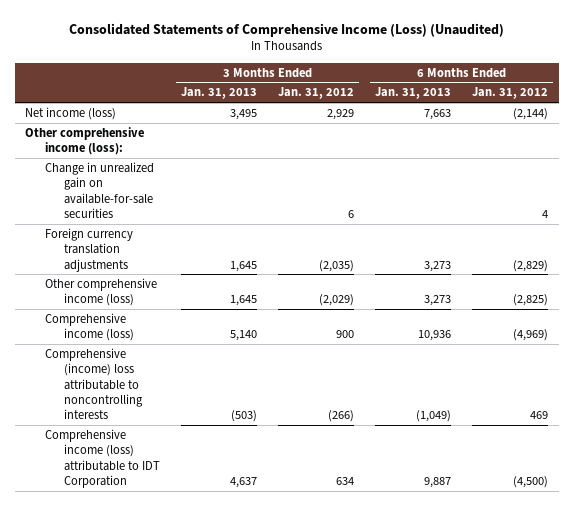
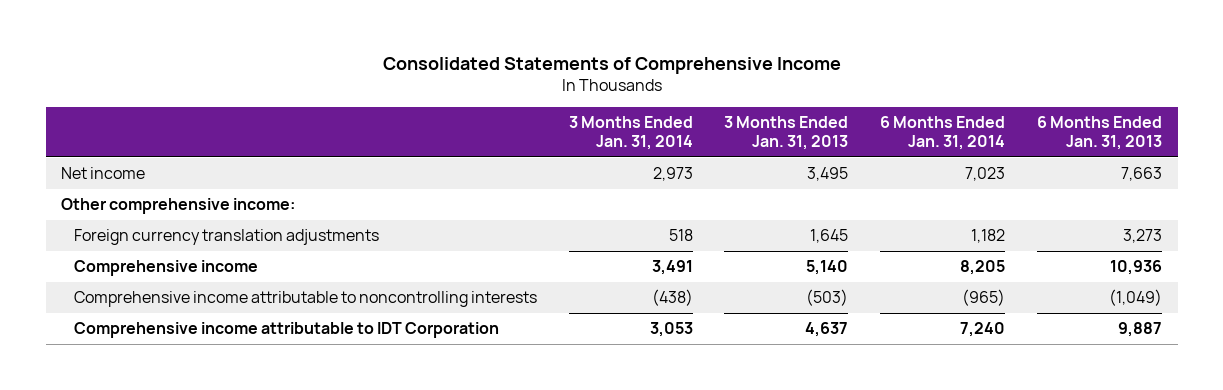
[68,22,504,37] Consolidated Statements of Comprehensive Income (Loss) (Unaudited) -> [382,57,841,75] Consolidated Statements of Comprehensive Income
[278,87,355,100] Jan. 31, 2012 -> none
[472,87,549,100] Jan. 31, 2012 -> none
none -> [568,116,693,151] 3 Months Ended Jan. 31, 2014
none -> [880,116,1006,151] 6 Months Ended Jan. 31, 2014
[44,161,154,218] Change in unrealized gain on available-for-sale securities -> none
[25,106,117,120] Net income (loss) -> [61,167,146,180] Net income
[25,126,145,156] Other comprehensive income (loss): -> [61,198,296,215] Other comprehensive income:
[44,277,157,307] Other comprehensive income (loss) -> none
[44,312,135,342] Comprehensive income (loss) -> [73,260,258,277] Comprehensive income
[44,347,144,420] Comprehensive (income) loss attributable to noncontrolling interests -> [73,291,537,308] Comprehensive income attributable to noncontrolling interests
[44,428,161,488] Comprehensive income (loss) attributable to IDT Corporation -> [73,322,499,339] Comprehensive income attributable to IDT Corporation

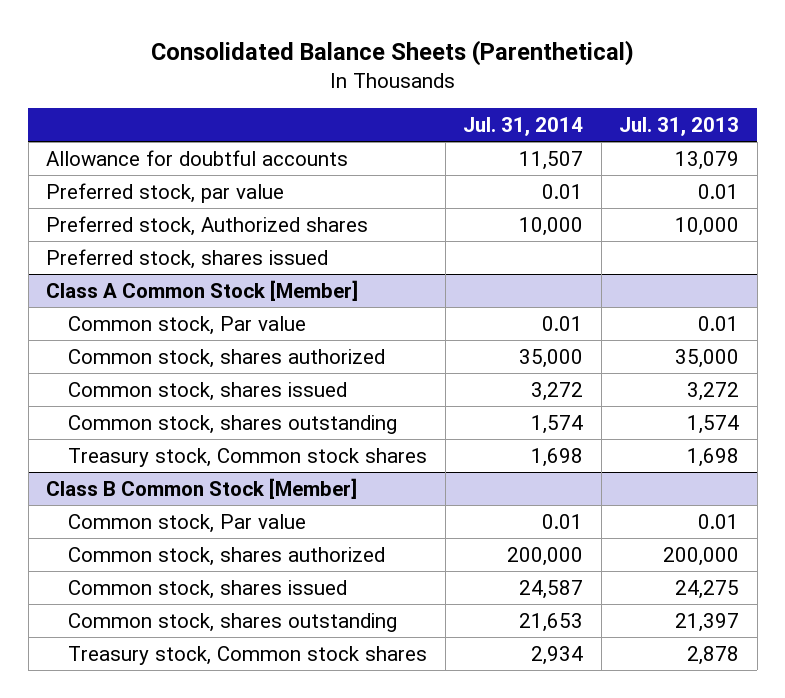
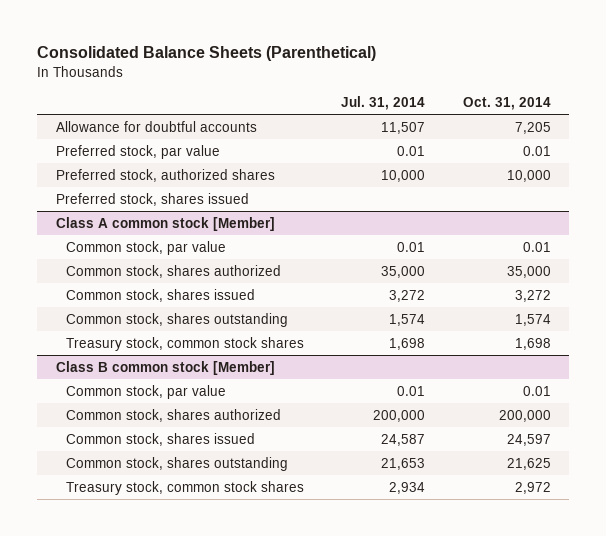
[619,117,740,137] Jul. 31, 2013 -> none
none -> [462,97,551,111] Oct. 31, 2014
[46,215,369,236] Preferred stock, Authorized shares -> [55,168,275,182] Preferred stock, authorized shares
[46,279,359,301] Class A Common Stock [Member] -> [55,216,275,231] Class A common stock [Member]
[68,315,307,335] Common stock, Par value -> [66,240,227,255] Common stock, par value
[68,447,428,467] Treasury stock, Common stock shares -> [66,336,305,351] Treasury stock, common stock shares
[46,477,358,499] Class B Common Stock [Member] -> [55,360,275,375] Class B common stock [Member]
[68,513,307,533] Common stock, Par value -> [66,384,227,399] Common stock, par value
[68,645,428,665] Treasury stock, Common stock shares -> [66,480,305,495] Treasury stock, common stock shares

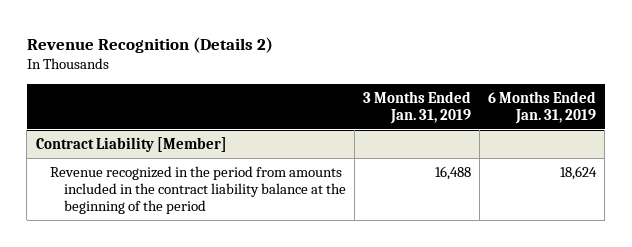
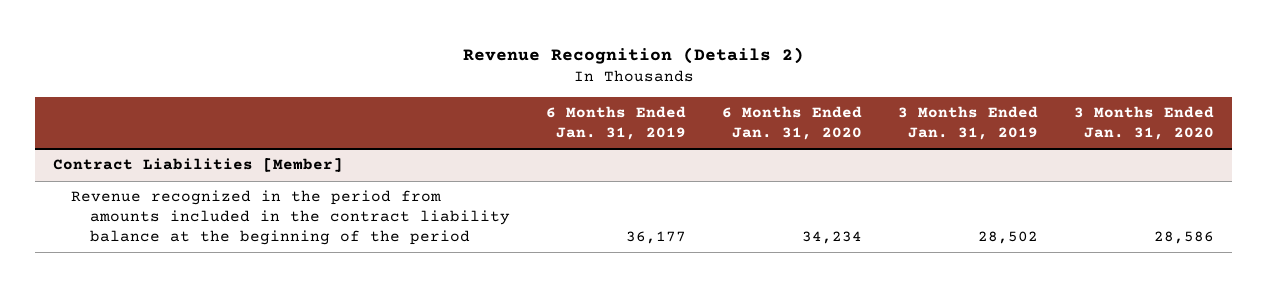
none -> [721,106,862,140] 6 Months Ended Jan. 31, 2020
none -> [1074,106,1215,140] 3 Months Ended Jan. 31, 2020
[35,136,227,152] Contract Liability [Member] -> [53,158,344,173] Contract Liabilities [Member]
[434,165,471,180] 16,488 -> [978,230,1039,244] 28,502
[560,165,598,180] 18,624 -> [625,230,686,244] 36,177

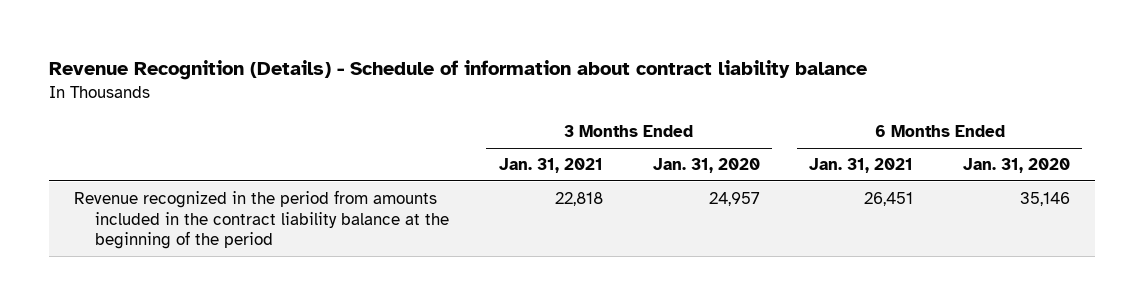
[462,46,804,64] Revenue Recognition (Details 2) -> [48,60,867,81] Revenue Recognition (Details) - Schedule of information about contract liability balance
[545,106,686,140] 6 Months Ended Jan. 31, 2019 -> none
[898,106,1039,140] 3 Months Ended Jan. 31, 2019 -> none
none -> [498,158,603,174] Jan. 31, 2021
none -> [809,158,914,174] Jan. 31, 2021
[53,158,344,173] Contract Liabilities [Member] -> none
[801,230,862,244] 34,234 -> [1020,192,1071,207] 35,146
[1154,230,1215,244] 28,586 -> [708,192,760,207] 24,957

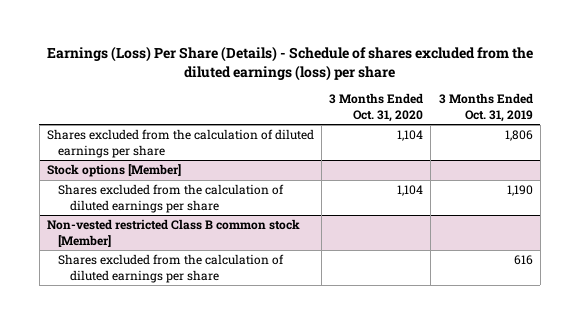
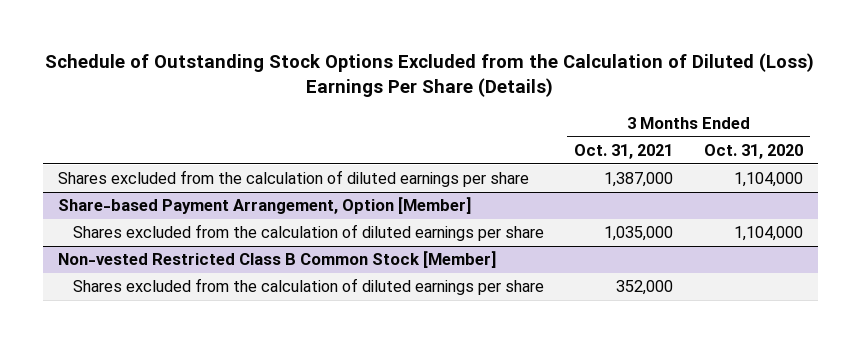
[46,45,533,81] Earnings (Loss) Per Share (Details) - Schedule of shares excluded from the diluted earnings (loss) per share -> [45,52,815,98] Schedule of Outstanding Stock Options Excluded from the Calculation of Diluted (Loss) Earnings Per Share (Details)
[438,93,533,122] 3 Months Ended Oct. 31, 2019 -> none
none -> [574,143,674,159] Oct. 31, 2021
[397,130,424,142] 1,104 -> [733,172,803,188] 1,104,000
[46,164,181,178] Stock options [Member] -> [57,197,472,215] Share-based Payment Arrangement, Option [Member]
[397,185,424,197] 1,104 -> [733,226,803,242] 1,104,000
[46,219,300,247] Non-vested restricted Class B common stock [Member] -> [57,251,497,269] Non-vested Restricted Class B Common Stock [Member]

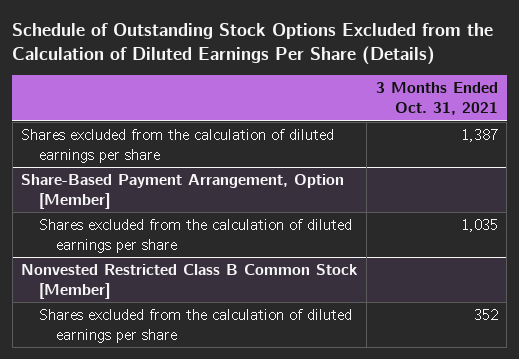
[45,52,815,98] Schedule of Outstanding Stock Options Excluded from the Calculation of Diluted (Loss) Earnings Per Share (Details) -> [12,23,494,65] Schedule of Outstanding Stock Options Excluded from the Calculation of Diluted Earnings Per Share (Details)
[703,143,803,159] Oct. 31, 2020 -> none
[604,172,674,188] 1,387,000 -> [460,129,498,143] 1,387
[57,197,472,215] Share-based Payment Arrangement, Option [Member] -> [21,174,345,209] Share-Based Payment Arrangement, Option [Member]
[604,226,674,242] 1,035,000 -> [460,219,498,233] 1,035
[57,251,497,269] Non-vested Restricted Class B Common Stock [Member] -> [21,264,359,299] Nonvested Restricted Class B Common Stock [Member]
[616,280,674,296] 352,000 -> [473,309,498,321] 352

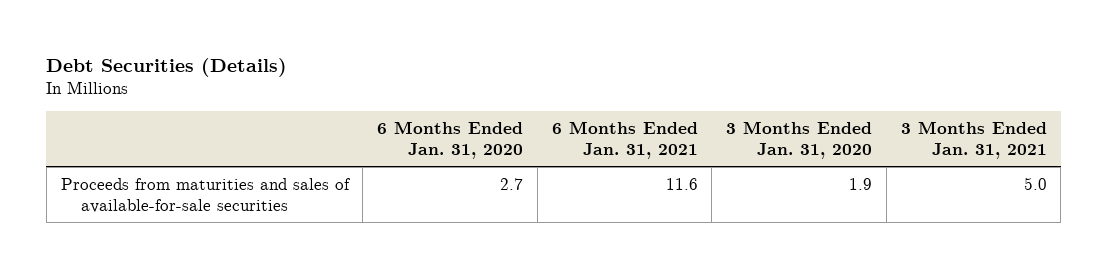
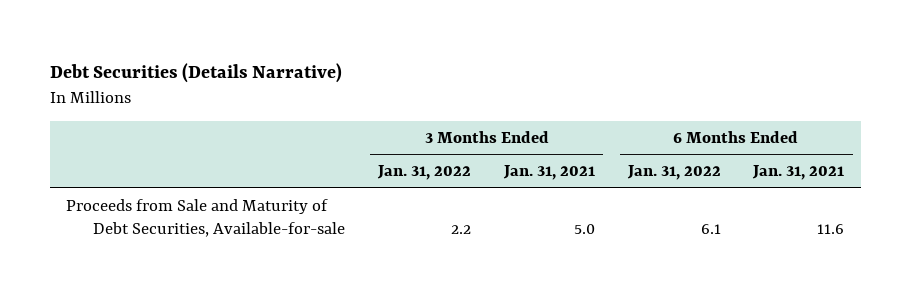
[46,58,288,78] Debt Securities (Details) -> [49,63,342,84] Debt Securities (Details Narrative)
[377,120,524,160] 6 Months Ended Jan. 31, 2020 -> none
[726,120,873,160] 3 Months Ended Jan. 31, 2020 -> none
none -> [377,165,472,181] Jan. 31, 2022
none -> [626,165,721,181] Jan. 31, 2022
[60,177,351,214] Proceeds from maturities and sales of available-for-sale securities -> [66,198,346,237] Proceeds from Sale and Maturity of Debt Securities, Available-for-sale

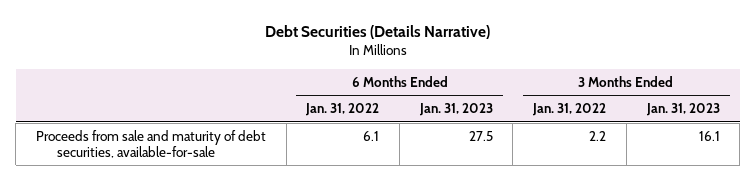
[502,165,595,181] Jan. 31, 2021 -> none
[752,165,845,181] Jan. 31, 2021 -> none
none -> [418,103,493,117] Jan. 31, 2023
none -> [645,103,720,117] Jan. 31, 2023
[66,198,346,237] Proceeds from Sale and Maturity of Debt Securities, Available-for-sale -> [35,129,266,158] Proceeds from sale and maturity of debt securities, available-for-sale

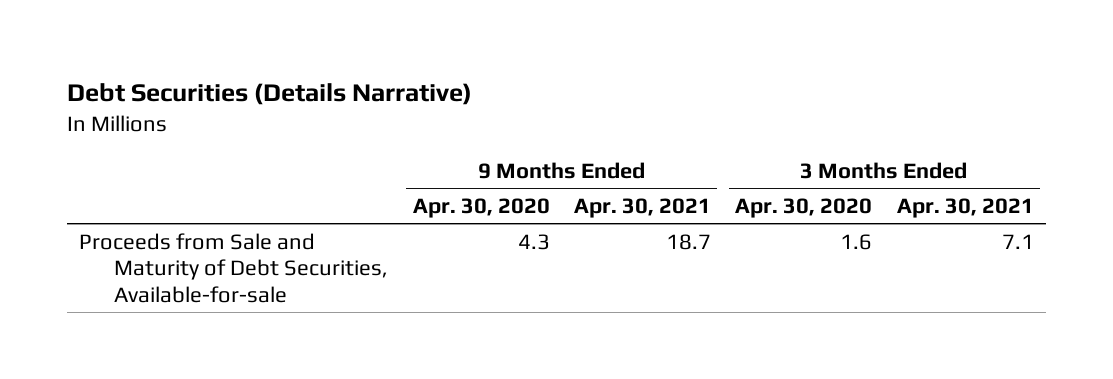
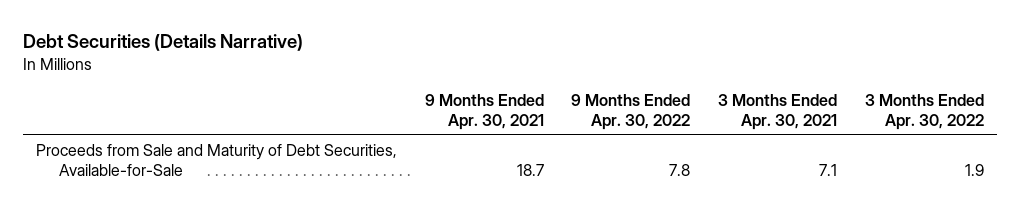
[412,198,550,219] Apr. 30, 2020 -> none
[735,198,873,219] Apr. 30, 2020 -> none
none -> [571,94,691,131] 9 Months Ended Apr. 30, 2022
none -> [864,94,984,131] 3 Months Ended Apr. 30, 2022
[79,232,389,304] Proceeds from Sale and Maturity of Debt Securities, Available-for-sale -> [36,144,398,177] Proceeds from Sale and Maturity of Debt Securities, Available-for-Sale

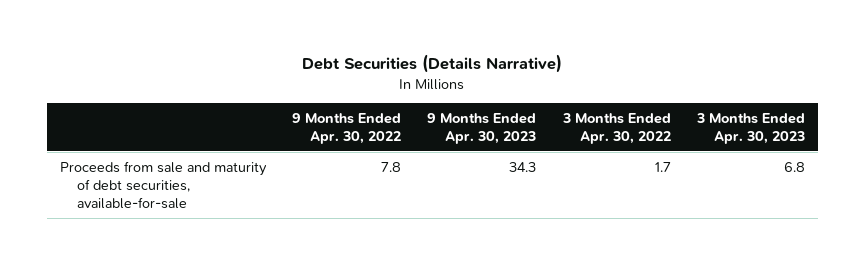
[424,94,544,131] 9 Months Ended Apr. 30, 2021 -> none
[718,94,838,131] 3 Months Ended Apr. 30, 2021 -> none
none -> [427,112,537,144] 9 Months Ended Apr. 30, 2023
none -> [695,112,805,144] 3 Months Ended Apr. 30, 2023
[36,144,398,177] Proceeds from Sale and Maturity of Debt Securities, Available-for-Sale -> [59,160,267,210] Proceeds from sale and maturity of debt securities, available-for-sale
[964,164,984,177] 1.9 -> [654,161,671,172] 1.7

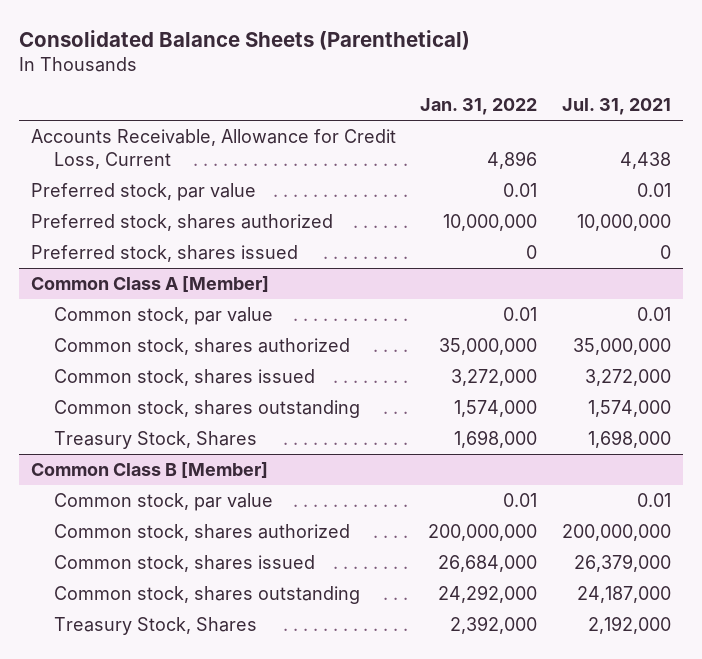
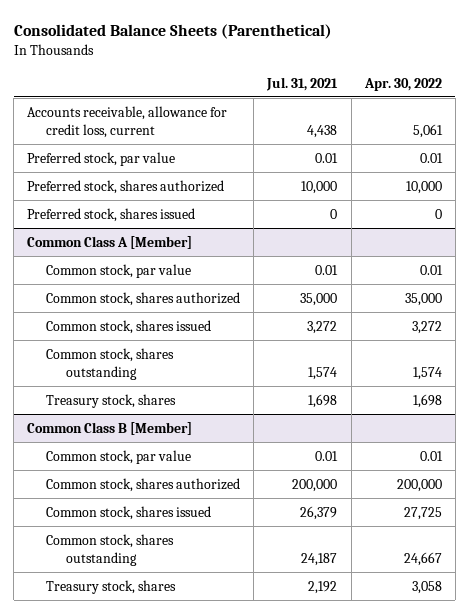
[420,98,538,116] Jan. 31, 2022 -> none
none -> [363,77,442,91] Apr. 30, 2022
[31,129,397,170] Accounts Receivable, Allowance for Credit Loss, Current -> [27,105,228,138] Accounts receivable, allowance for credit loss, current
[576,214,671,232] 10,000,000 -> [301,180,338,194] 10,000
[572,338,671,356] 35,000,000 -> [300,292,338,306] 35,000
[584,369,671,387] 3,272,000 -> [307,320,338,334] 3,272
[587,400,671,418] 1,574,000 -> [308,366,338,380] 1,574
[53,431,257,450] Treasury Stock, Shares -> [46,393,177,408] Treasury stock, shares
[587,430,671,449] 1,698,000 -> [308,393,338,408] 1,698
[561,524,671,542] 200,000,000 -> [292,478,338,492] 200,000
[573,554,671,573] 26,379,000 -> [300,505,338,520] 26,379
[576,586,671,604] 24,187,000 -> [301,552,338,566] 24,187
[53,617,257,636] Treasury Stock, Shares -> [46,579,177,594] Treasury stock, shares
[587,616,671,635] 2,192,000 -> [308,580,338,594] 2,192

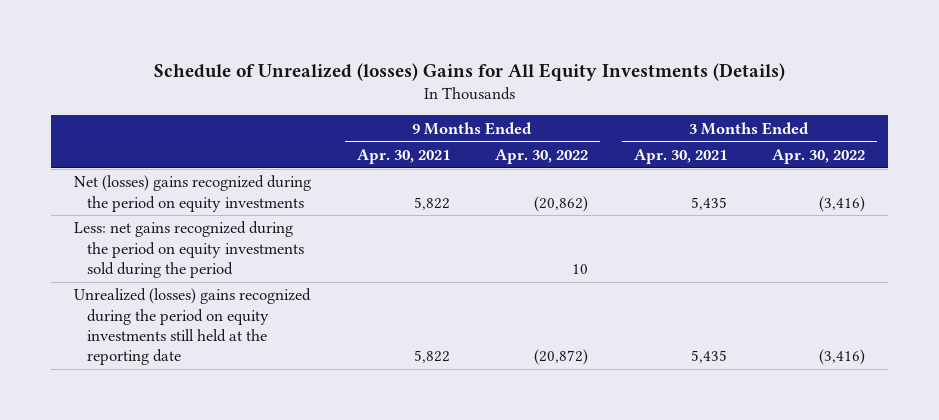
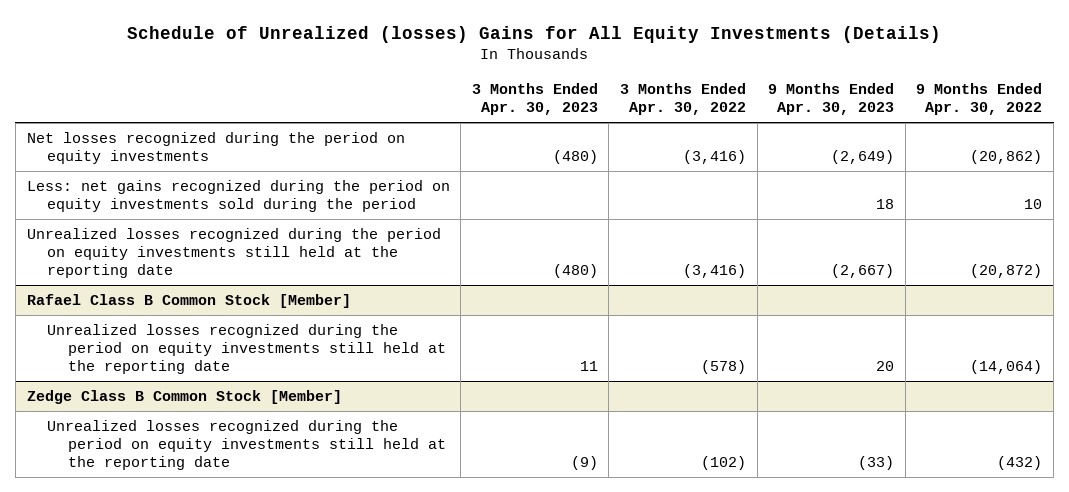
[356,148,450,164] Apr. 30, 2021 -> none
[633,148,727,164] Apr. 30, 2021 -> none
none -> [471,82,598,116] 3 Months Ended Apr. 30, 2023
none -> [768,82,895,116] 9 Months Ended Apr. 30, 2023
[73,175,311,212] Net (losses) gains recognized during the period on equity investments -> [26,131,405,165] Net losses recognized during the period on equity investments
[73,288,311,366] Unrealized (losses) gains recognized during the period on equity investments still held at the reporting date -> [26,227,441,279] Unrealized losses recognized during the period on equity investments still held at the reporting date
none -> [26,293,351,308] Rafael Class B Common Stock [Member]
none -> [47,323,446,375] Unrealized losses recognized during the period on equity investments still held at the reporting date
none -> [26,389,342,404] Zedge Class B Common Stock [Member]
none -> [47,419,446,471] Unrealized losses recognized during the period on equity investments still held at the reporting date

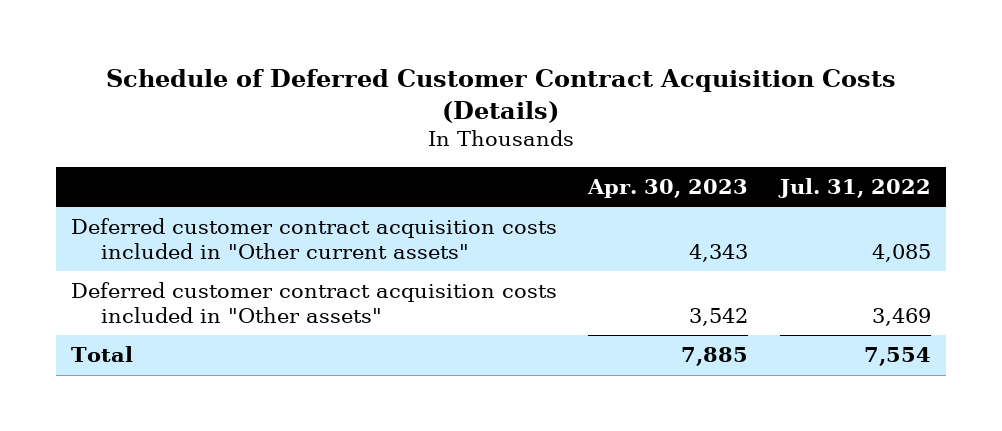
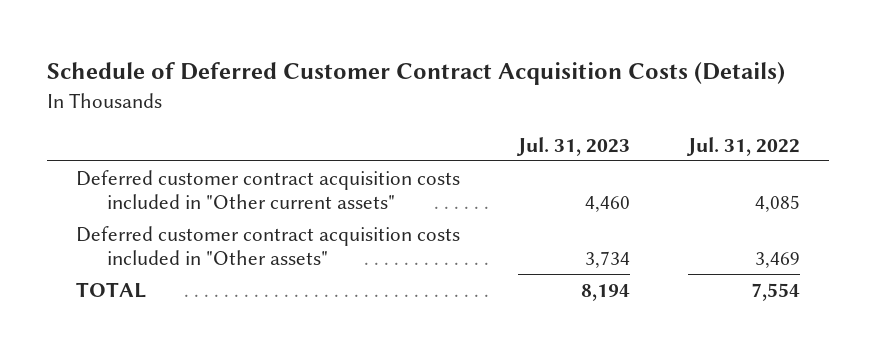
[587,178,749,198] Apr. 30, 2023 -> none
none -> [515,136,630,156] Jul. 31, 2023
[71,346,134,363] Total -> [75,281,146,298] TOTAL

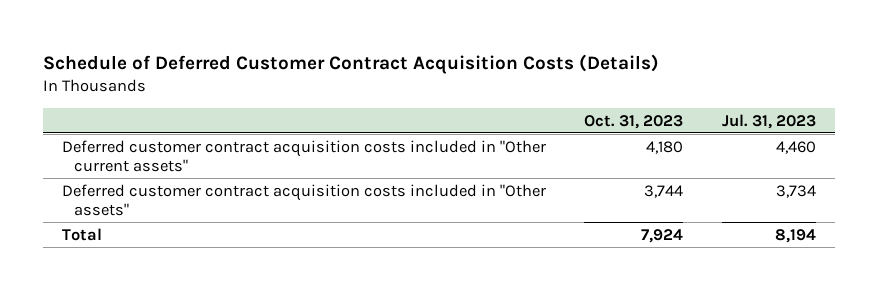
[686,136,801,156] Jul. 31, 2022 -> none
none -> [584,114,684,129] Oct. 31, 2023
[75,281,146,298] TOTAL -> [62,227,103,241] Total

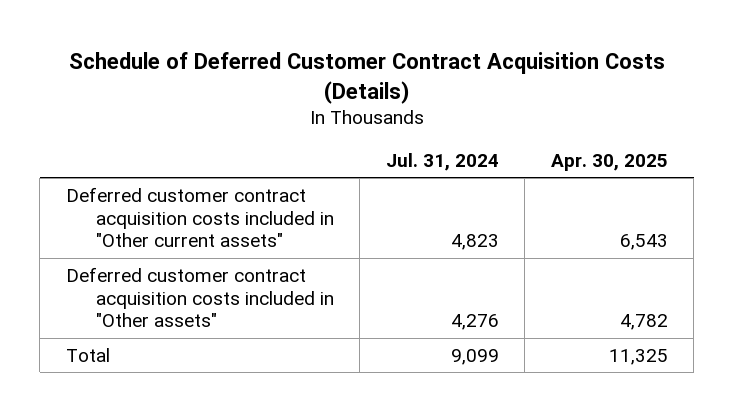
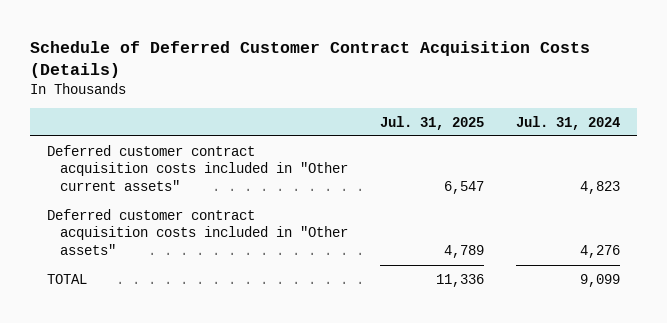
[550,154,668,172] Apr. 30, 2025 -> none
none -> [380,115,485,130] Jul. 31, 2025
[65,347,110,362] Total -> [46,273,87,284] TOTAL

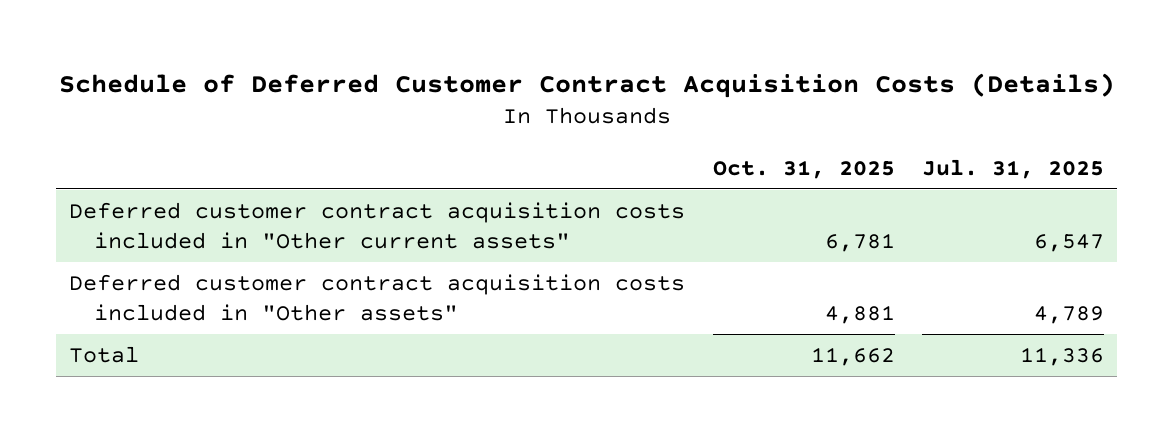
[516,115,621,130] Jul. 31, 2024 -> none
none -> [712,159,895,179] Oct. 31, 2025
[46,273,87,284] TOTAL -> [69,345,140,363] Total

